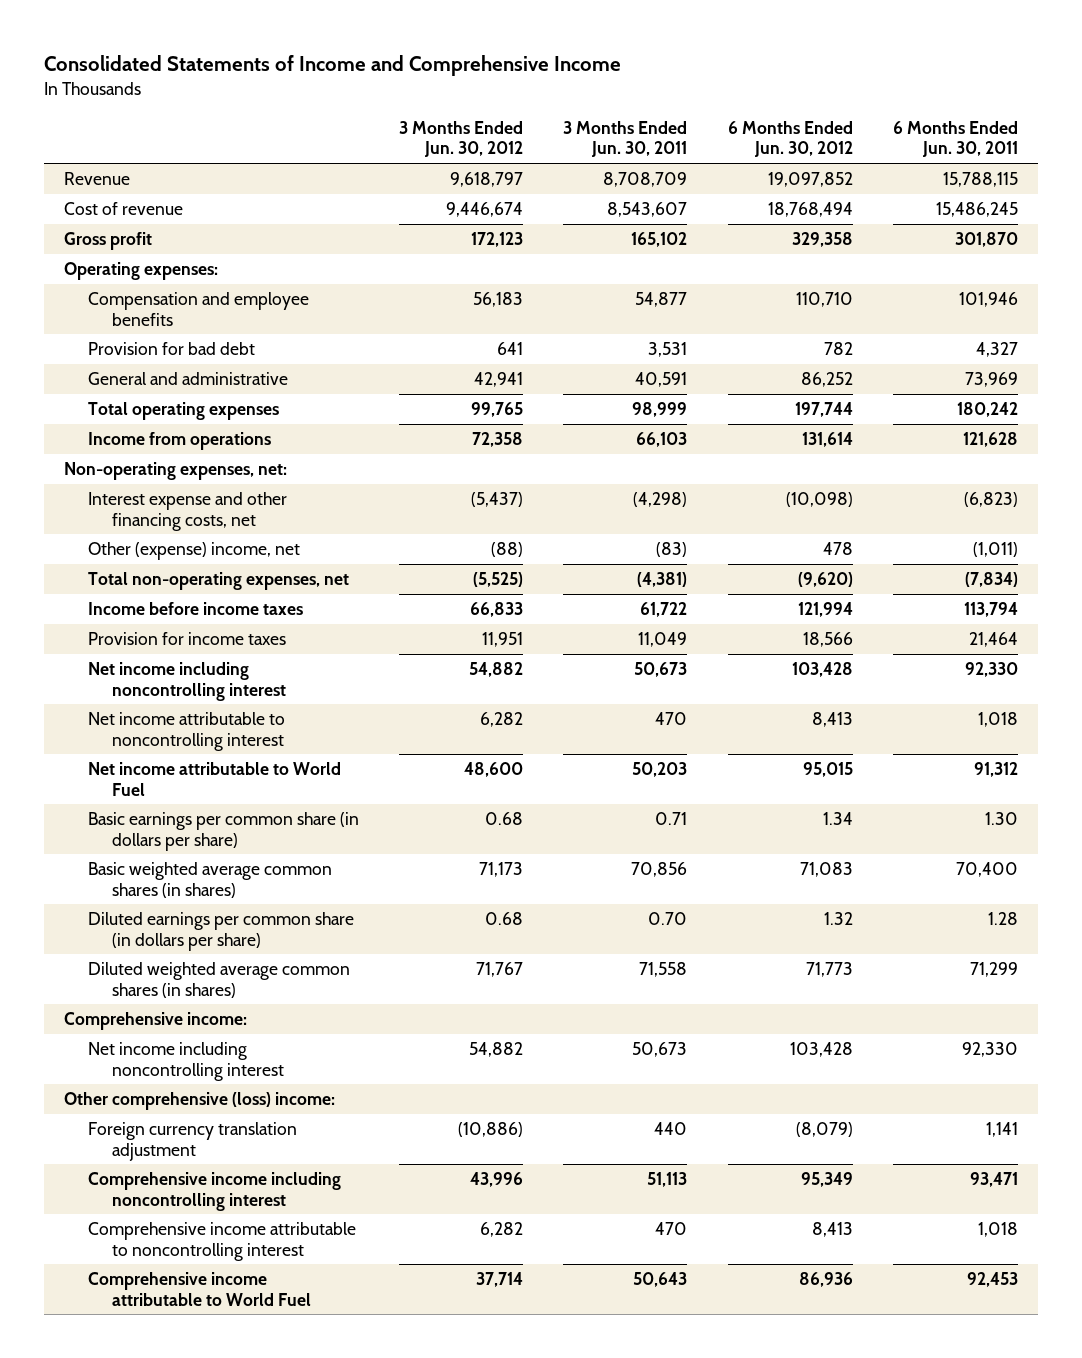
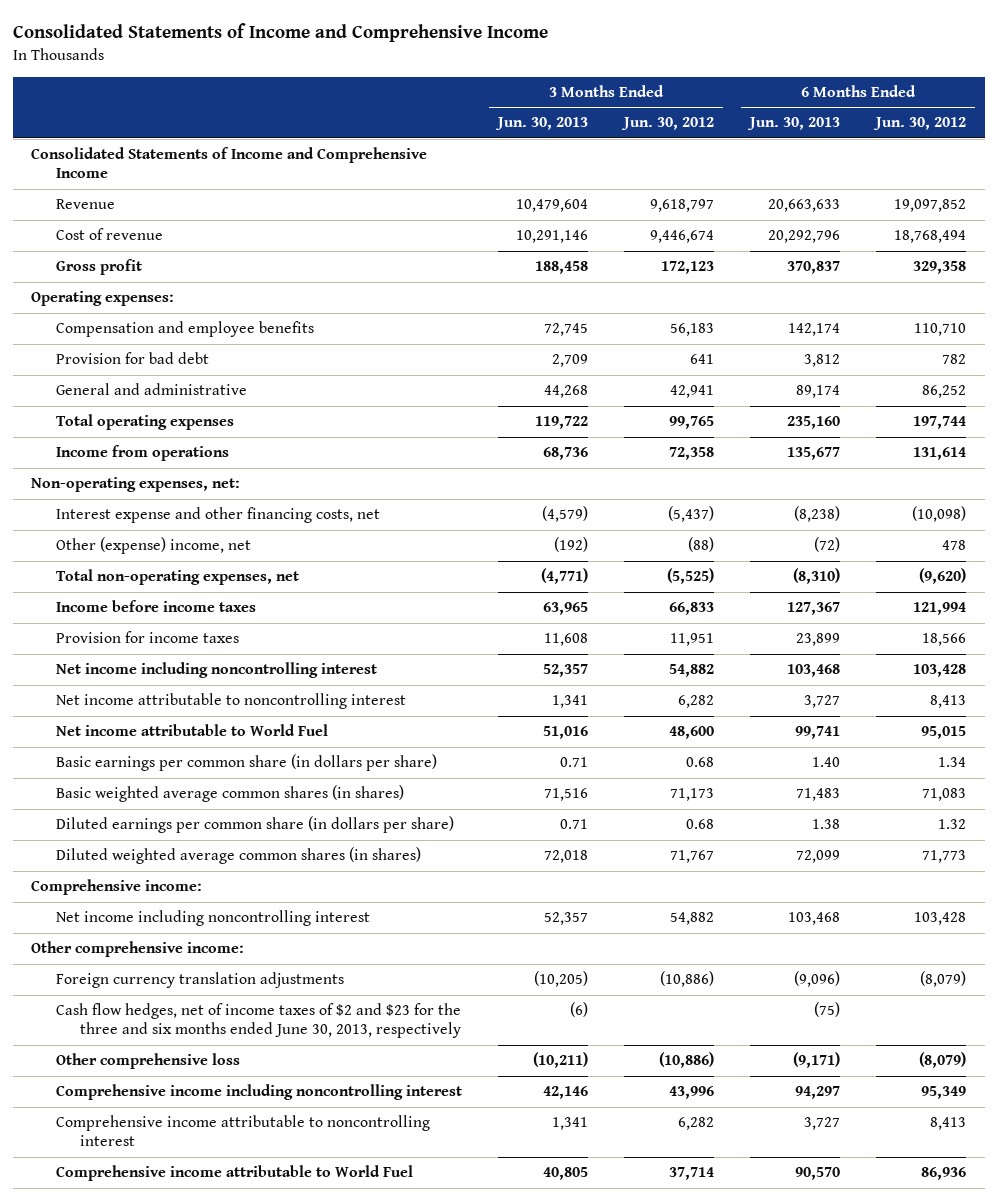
[563,120,688,158] 3 Months Ended Jun. 30, 2011 -> none
[892,120,1018,158] 6 Months Ended Jun. 30, 2011 -> none
none -> [495,117,589,131] Jun. 30, 2013
none -> [747,117,841,131] Jun. 30, 2013
none -> [31,147,428,179] Consolidated Statements of Income and Comprehensive Income
[64,1092,336,1111] Other comprehensive (loss) income: -> [31,941,245,958] Other comprehensive income:
[87,1122,297,1161] Foreign currency translation adjustment -> [55,972,344,989] Foreign currency translation adjustments
none -> [55,1003,462,1039] Cash flow hedges, net of income taxes of $2 and $23 for the three and six months ended June 30, 2013, respectively
none -> [55,1053,240,1070] Other comprehensive loss

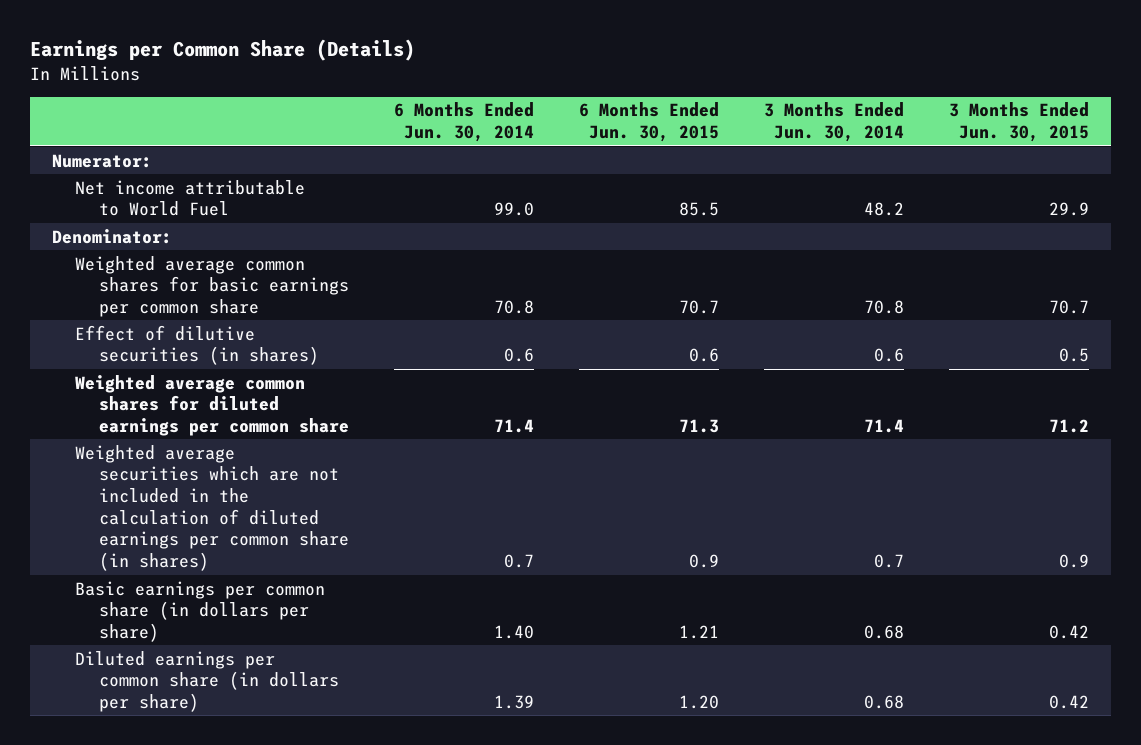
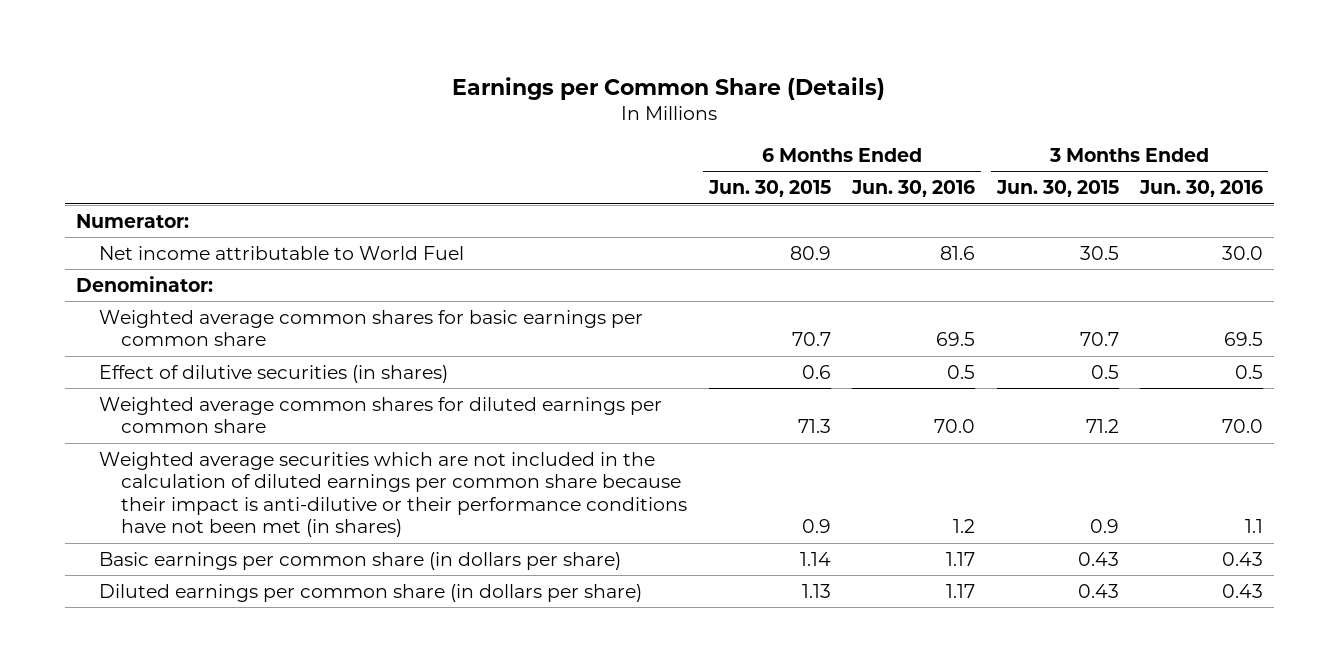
[393,102,534,143] 6 Months Ended Jun. 30, 2014 -> none
[763,102,904,143] 3 Months Ended Jun. 30, 2014 -> none
none -> [851,180,976,198] Jun. 30, 2016
none -> [1138,180,1263,198] Jun. 30, 2016
[678,202,719,217] 85.5 -> [789,245,831,260] 80.9
[1048,202,1089,217] 29.9 -> [1079,245,1119,260] 30.5
[75,444,349,572] Weighted average securities which are not included in the calculation of diluted earnings per common share (in shares) -> [98,451,688,538] Weighted average securities which are not included in the calculation of diluted earnings per common share because their impact is anti-dilutive or their performance conditions have not been met (in shares)
[678,624,719,639] 1.21 -> [799,551,831,566] 1.14
[1048,624,1089,639] 0.42 -> [1077,551,1119,566] 0.43
[678,694,719,709] 1.20 -> [801,583,831,598] 1.13
[1048,694,1089,709] 0.42 -> [1077,583,1119,598] 0.43

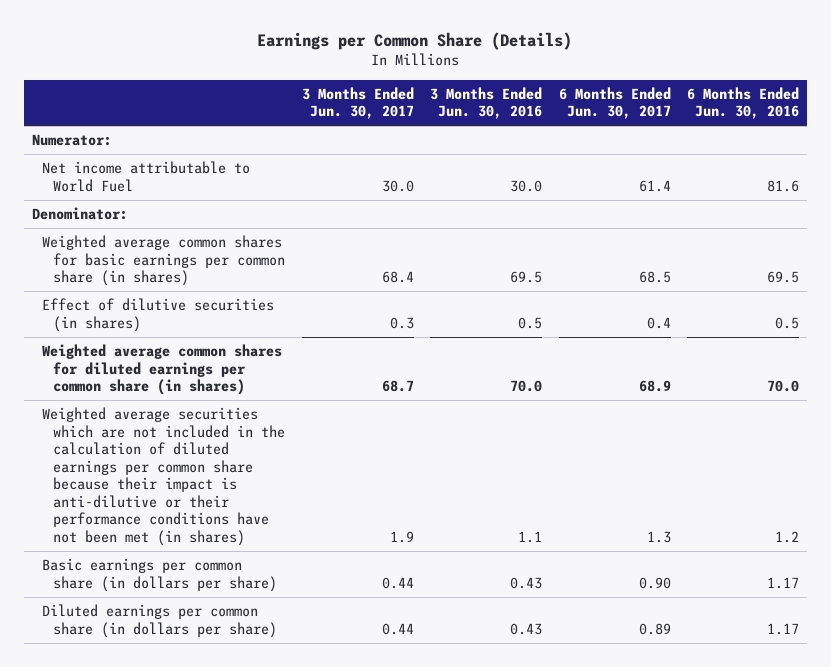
[707,180,831,198] Jun. 30, 2015 -> none
[995,180,1119,198] Jun. 30, 2015 -> none
none -> [301,86,414,120] 3 Months Ended Jun. 30, 2017
none -> [558,86,671,120] 6 Months Ended Jun. 30, 2017
[98,309,643,347] Weighted average common shares for basic earnings per common share -> [42,235,286,287] Weighted average common shares for basic earnings per common share (in shares)
[98,396,662,434] Weighted average common shares for diluted earnings per common share -> [42,344,283,396] Weighted average common shares for diluted earnings per common share (in shares)

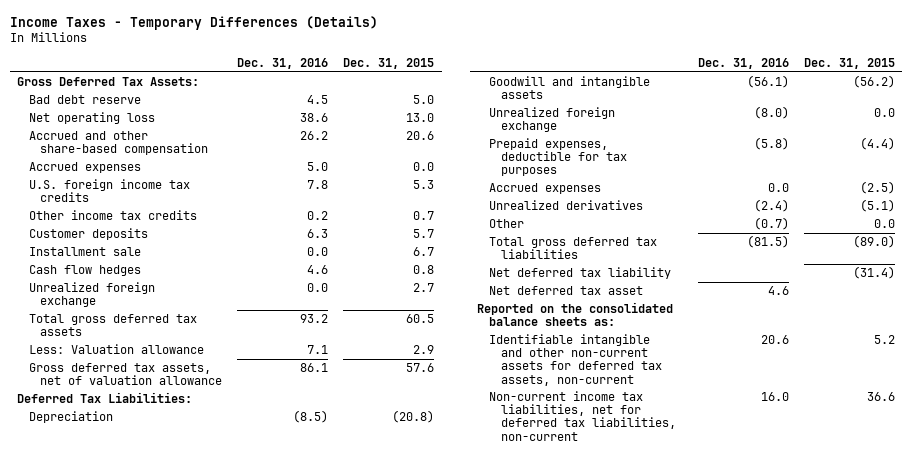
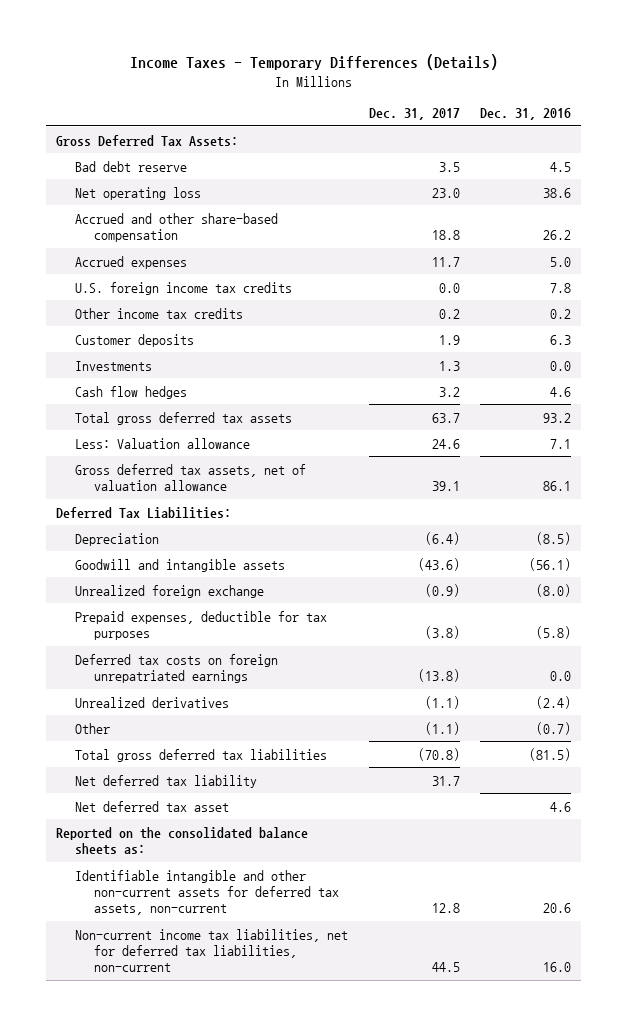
[343,57,435,69] Dec. 31, 2015 -> none
none -> [368,108,460,121] Dec. 31, 2017
[28,247,141,257] Installment sale -> [75,360,153,371] Investments
[28,282,155,308] Unrealized foreign exchange -> none
[489,183,602,195] Accrued expenses -> none
none -> [75,653,279,683] Deferred tax costs on foreign unrepatriated earnings

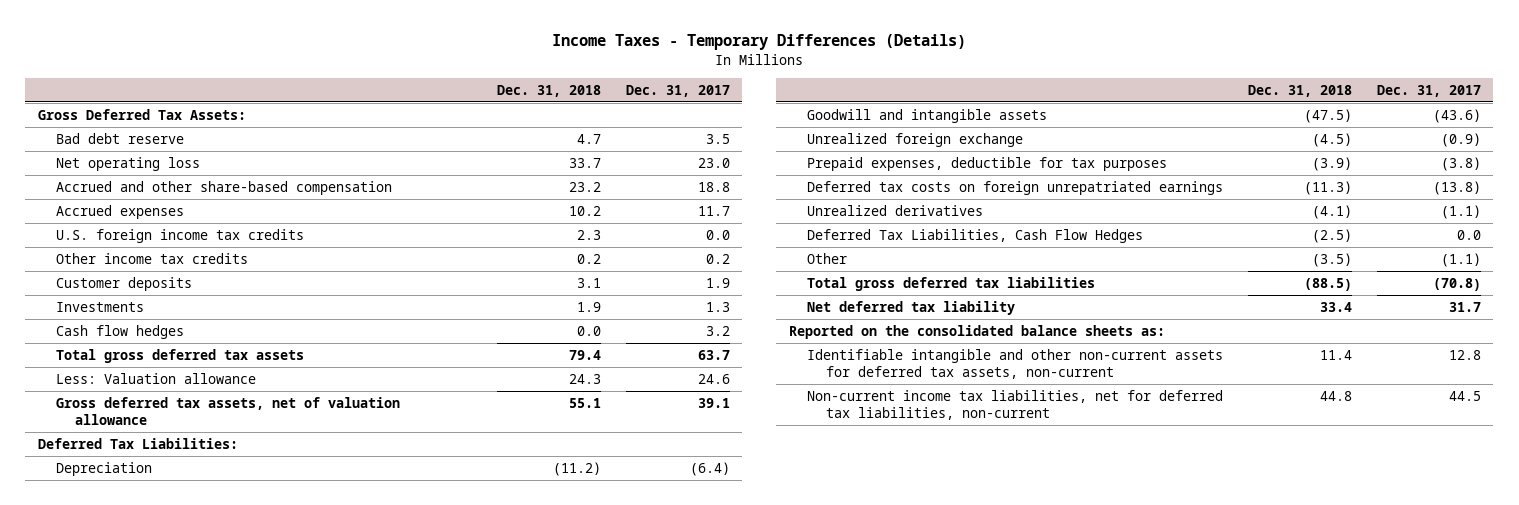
[480,108,572,121] Dec. 31, 2016 -> none
none -> [497,84,602,97] Dec. 31, 2018
none -> [807,228,1144,243] Deferred Tax Liabilities, Cash Flow Hedges
[75,800,230,812] Net deferred tax asset -> none

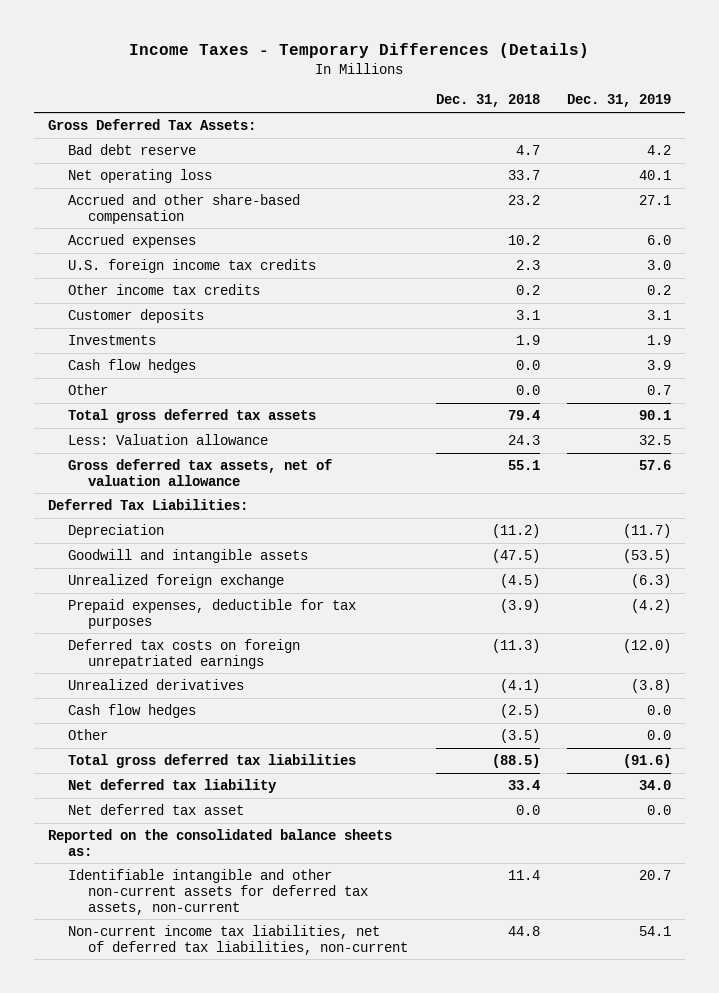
[625,84,730,97] Dec. 31, 2017 -> none
none -> [567,94,672,108] Dec. 31, 2019
none -> [67,383,108,395] Other
[807,228,1144,243] Deferred Tax Liabilities, Cash Flow Hedges -> [67,703,196,718] Cash flow hedges
none -> [67,803,244,815] Net deferred tax asset
[807,389,1224,421] Non-current income tax liabilities, net for deferred tax liabilities, non-current -> [67,924,409,955] Non-current income tax liabilities, net of deferred tax liabilities, non-current

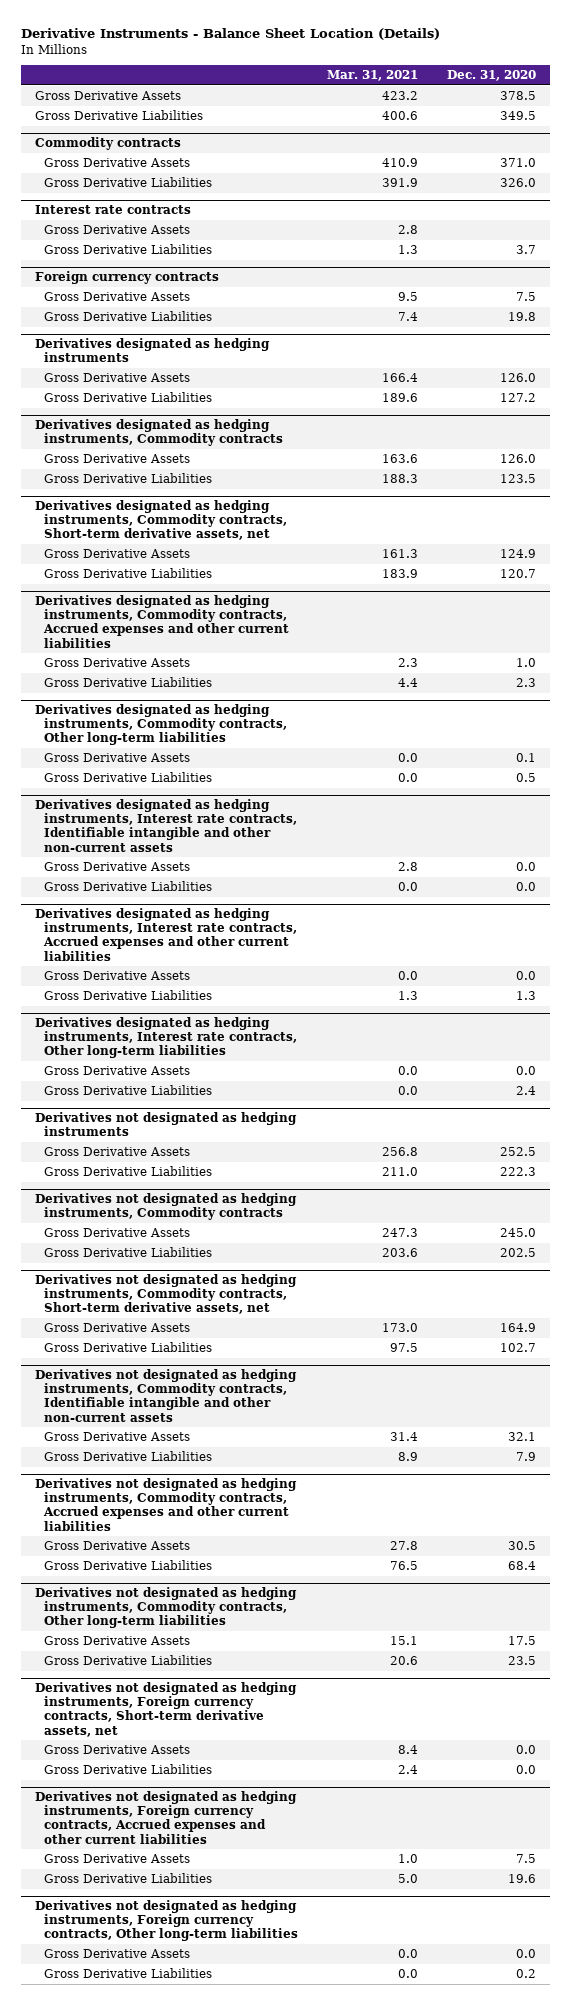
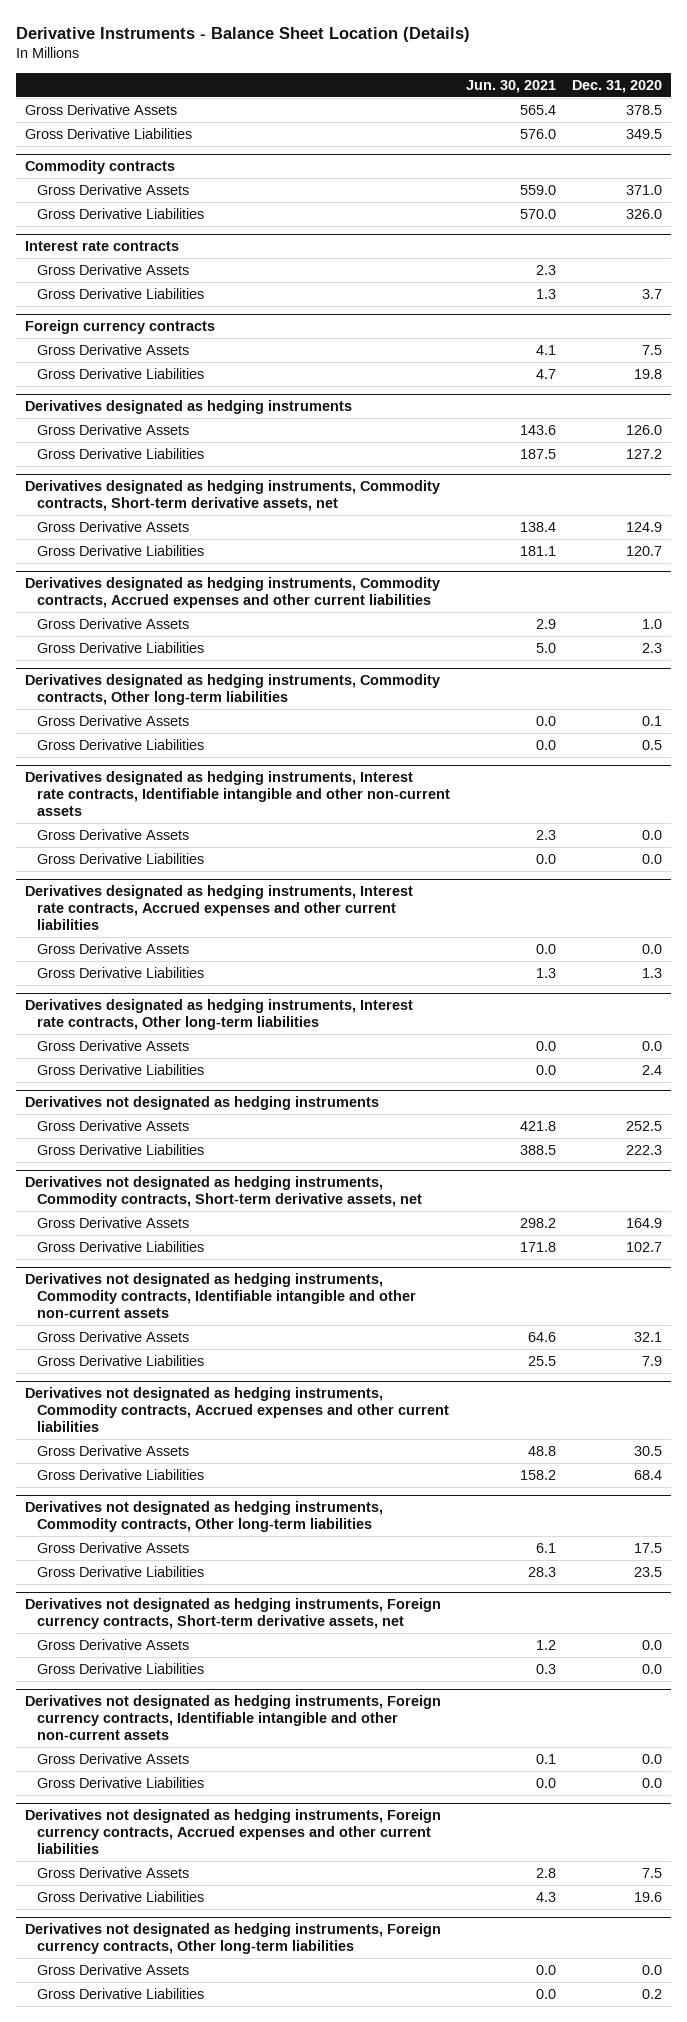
[326,70,418,82] Mar. 31, 2021 -> none
none -> [465,79,556,93] Jun. 30, 2021
[35,419,284,447] Derivatives designated as hedging instruments, Commodity contracts -> none
[44,454,191,464] Gross Derivative Assets -> none
[44,473,213,484] Gross Derivative Liabilities -> none
[35,1193,298,1221] Derivatives not designated as hedging instruments, Commodity contracts -> none
[44,1228,191,1238] Gross Derivative Assets -> none
[44,1247,213,1258] Gross Derivative Liabilities -> none
none -> [24,1695,441,1740] Derivatives not designated as hedging instruments, Foreign currency contracts, Identifiable intangible and other non-current assets
none -> [36,1752,189,1764] Gross Derivative Assets
none -> [36,1776,204,1788] Gross Derivative Liabilities

